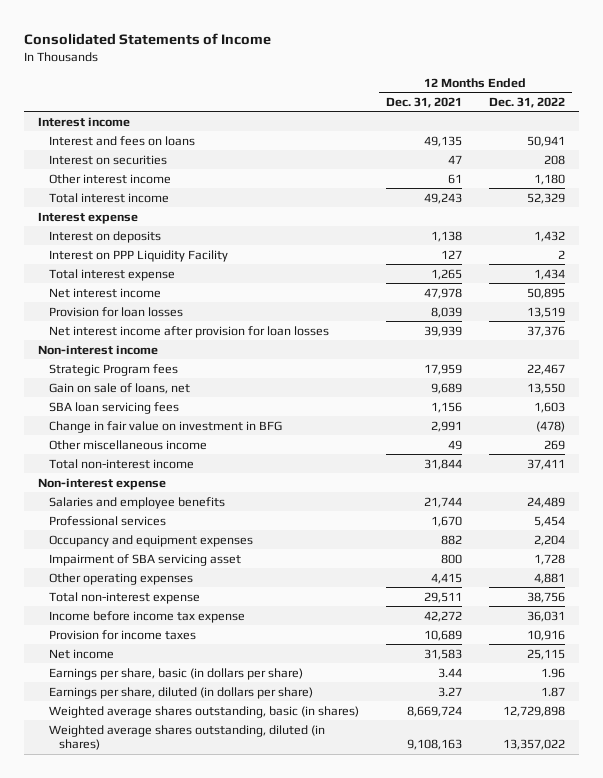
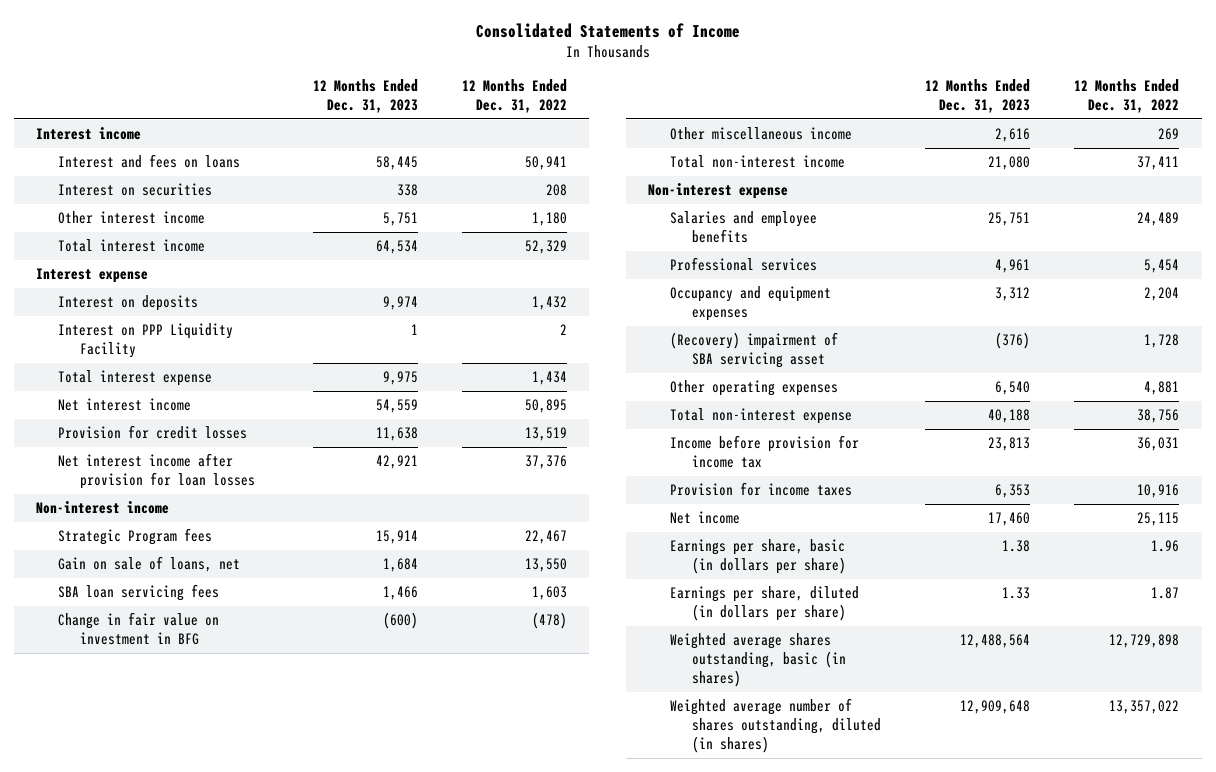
[385,96,462,108] Dec. 31, 2021 -> none
none -> [312,78,418,114] 12 Months Ended Dec. 31, 2023
[48,306,183,317] Provision for loan losses -> [57,425,247,440] Provision for credit losses
[48,553,241,566] Impairment of SBA servicing asset -> [670,332,839,369] (Recovery) impairment of SBA servicing asset
[48,610,245,623] Income before income tax expense -> [670,435,860,469] Income before provision for income tax
[48,724,325,751] Weighted average shares outstanding, diluted (in shares) -> [670,698,881,754] Weighted average number of shares outstanding, diluted (in shares)

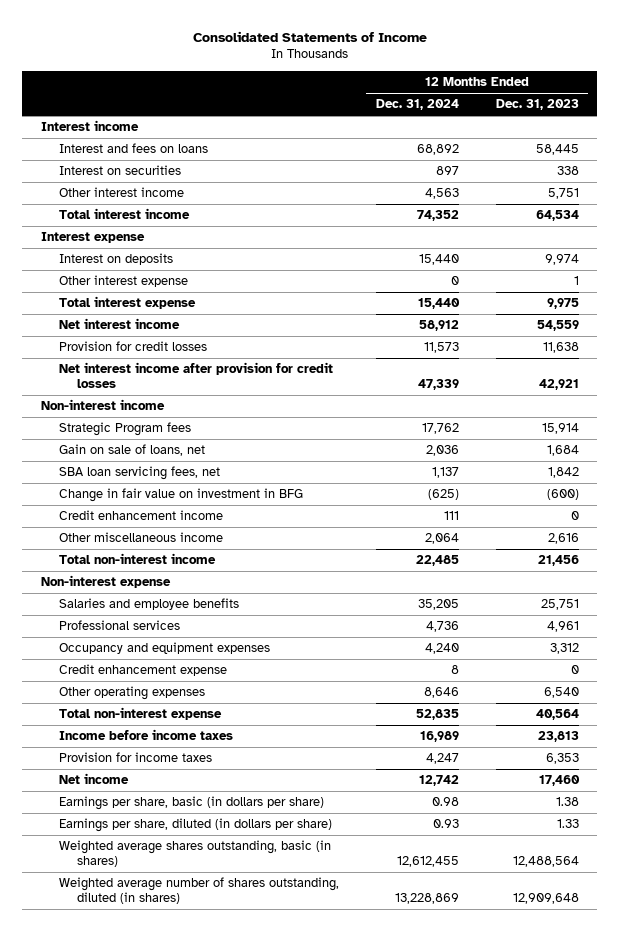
[462,78,568,114] 12 Months Ended Dec. 31, 2022 -> none
none -> [375,99,459,111] Dec. 31, 2024
[57,323,233,359] Interest on PPP Liquidity Facility -> none
none -> [58,275,188,288] Other interest expense
[57,453,255,490] Net interest income after provision for loan losses -> [58,362,333,388] Net interest income after provision for credit losses
[57,584,219,602] SBA loan servicing fees -> [58,466,220,481] SBA loan servicing fees, net
[382,586,418,601] 1,466 -> [547,467,579,479] 1,842
none -> [58,510,223,521] Credit enhancement income
[988,156,1031,171] 21,080 -> [537,555,579,567] 21,456
[670,332,839,369] (Recovery) impairment of SBA servicing asset -> none
none -> [58,664,227,677] Credit enhancement expense
[988,409,1031,424] 40,188 -> [535,709,579,721] 40,564
[670,435,860,469] Income before provision for income tax -> [58,729,233,741] Income before income taxes

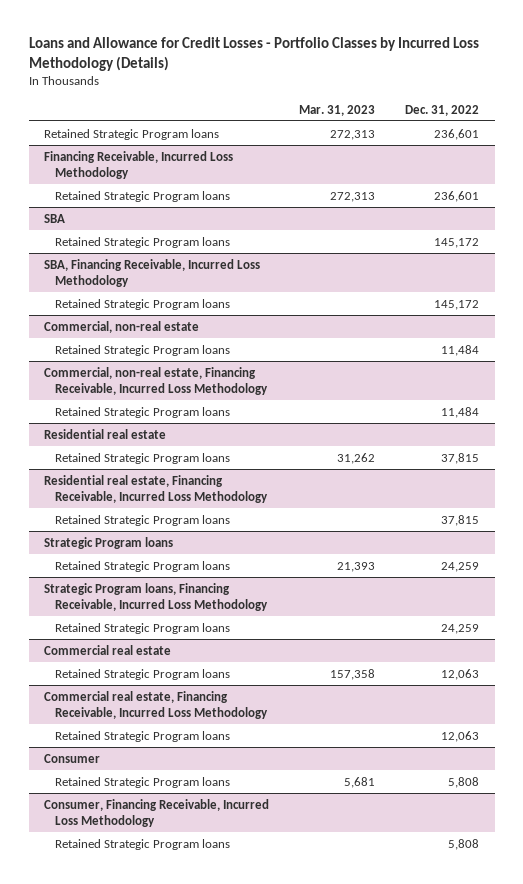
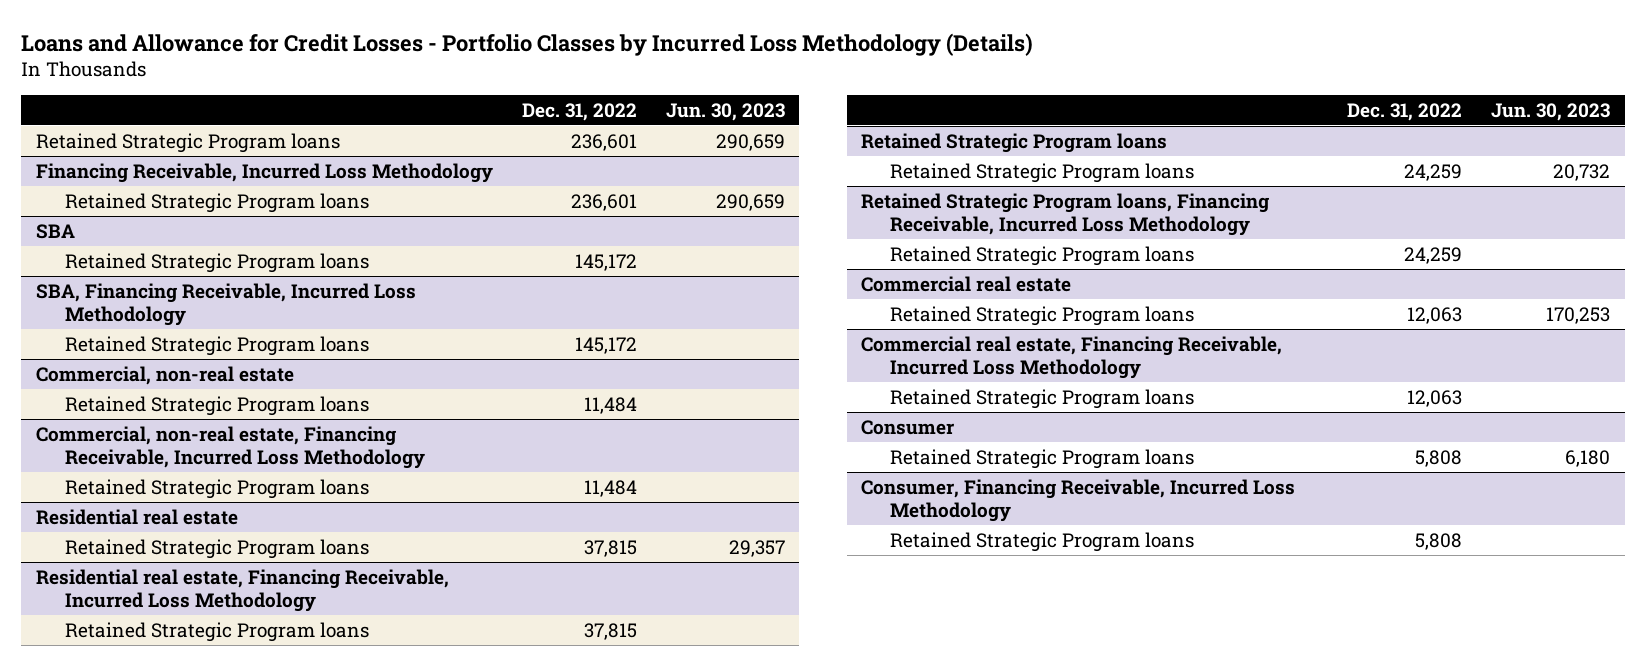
[299,104,376,116] Mar. 31, 2023 -> none
none -> [665,102,785,121] Jun. 30, 2023
[43,536,173,549] Strategic Program loans -> [861,132,1168,153] Retained Strategic Program loans
[43,582,268,611] Strategic Program loans, Financing Receivable, Incurred Loss Methodology -> [861,192,1270,237] Retained Strategic Program loans, Financing Receivable, Incurred Loss Methodology

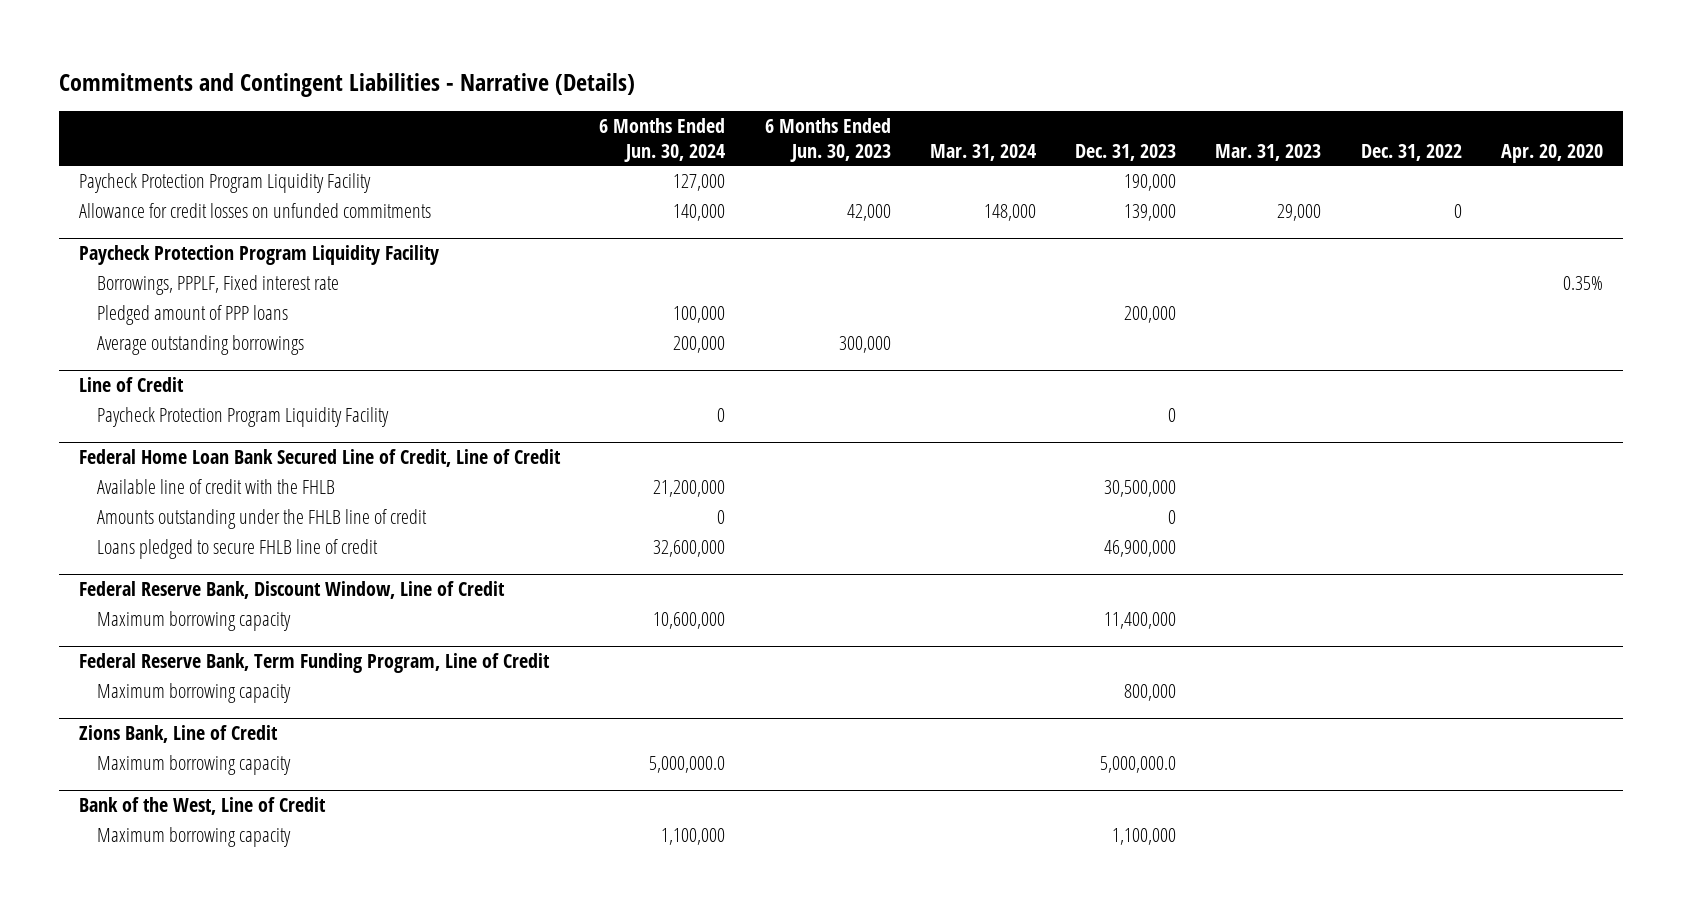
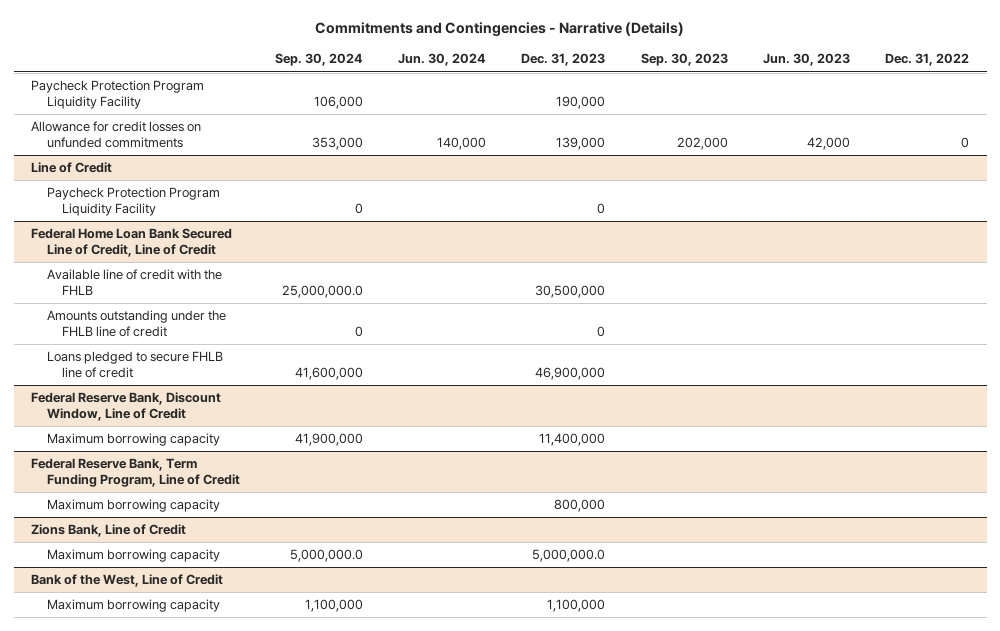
[59,72,636,97] Commitments and Contingent Liabilities - Narrative (Details) -> [315,22,685,38] Commitments and Contingencies - Narrative (Details)
[599,117,726,162] 6 Months Ended Jun. 30, 2024 -> none
[764,117,891,162] 6 Months Ended Jun. 30, 2023 -> none
[929,143,1036,161] Mar. 31, 2024 -> none
[1215,143,1322,161] Mar. 31, 2023 -> none
[1501,143,1604,163] Apr. 20, 2020 -> none
none -> [274,53,363,67] Sep. 30, 2024
none -> [398,53,487,67] Jun. 30, 2024
none -> [640,53,728,67] Sep. 30, 2023
none -> [762,53,850,67] Jun. 30, 2023
[78,245,439,266] Paycheck Protection Program Liquidity Facility -> none
[97,275,340,296] Borrowings, PPPLF, Fixed interest rate -> none
[97,305,289,326] Pledged amount of PPP loans -> none
[97,335,305,356] Average outstanding borrowings -> none

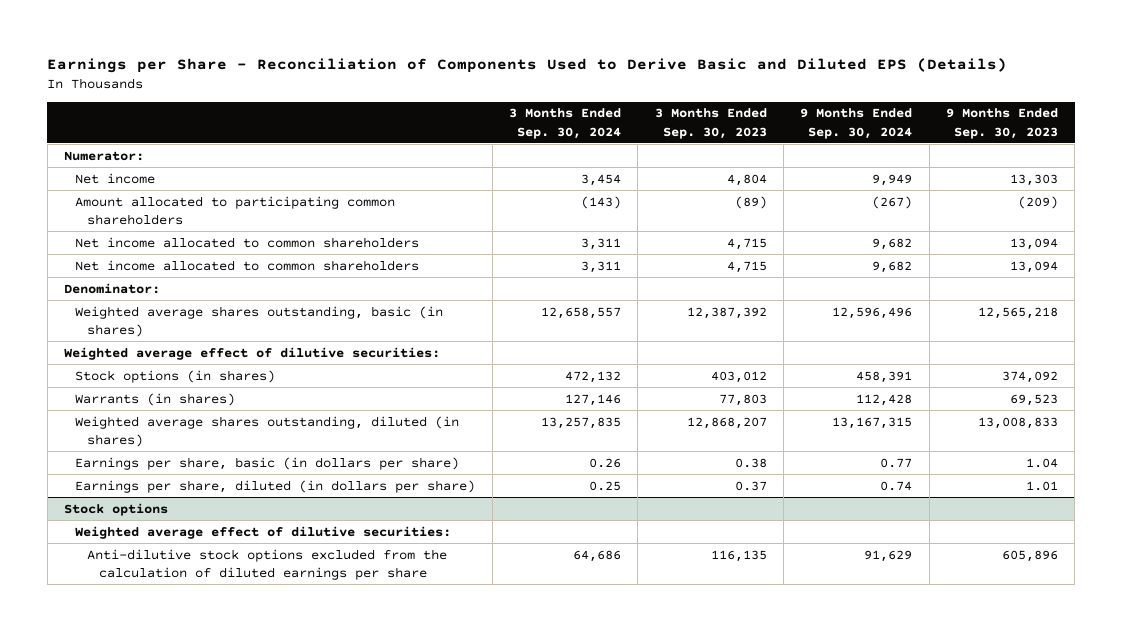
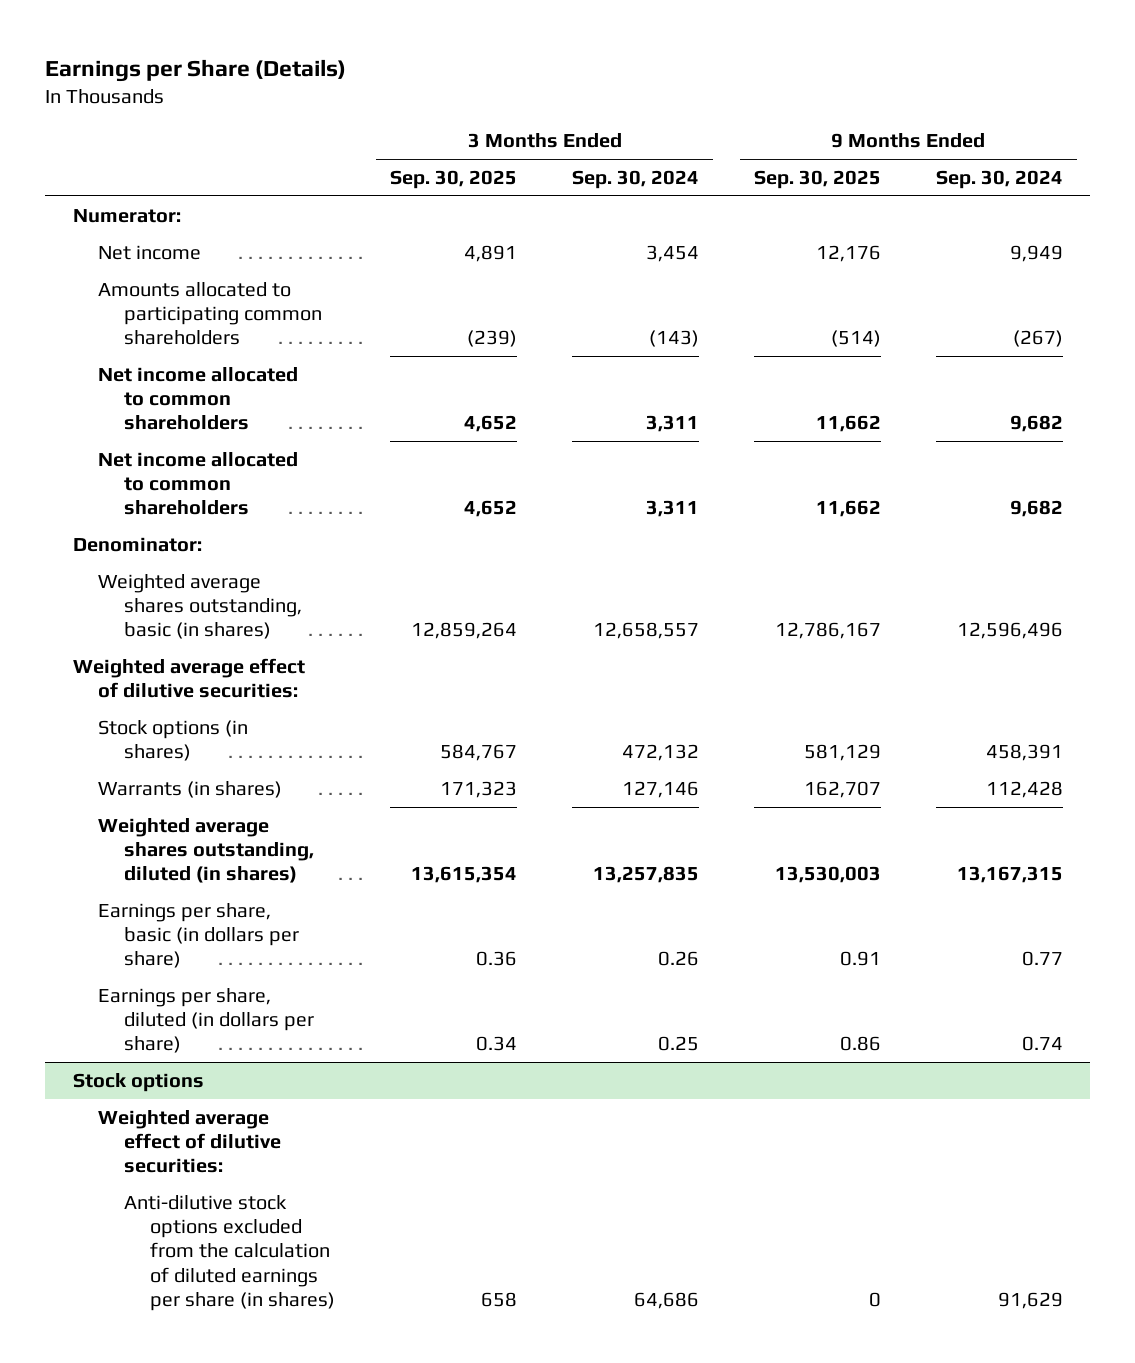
[47,57,1008,73] Earnings per Share - Reconciliation of Components Used to Derive Basic and Diluted EPS (Details) -> [45,58,347,82] Earnings per Share (Details)
[654,108,767,139] 3 Months Ended Sep. 30, 2023 -> none
[946,108,1059,139] 9 Months Ended Sep. 30, 2023 -> none
none -> [390,169,518,189] Sep. 30, 2025
none -> [753,169,881,189] Sep. 30, 2025
[75,195,396,225] Amount allocated to participating common shareholders -> [98,281,323,346] Amounts allocated to participating common shareholders
[86,548,447,580] Anti-dilutive stock options excluded from the calculation of diluted earnings per share -> [124,1194,336,1311] Anti-dilutive stock options excluded from the calculation of diluted earnings per share (in shares)

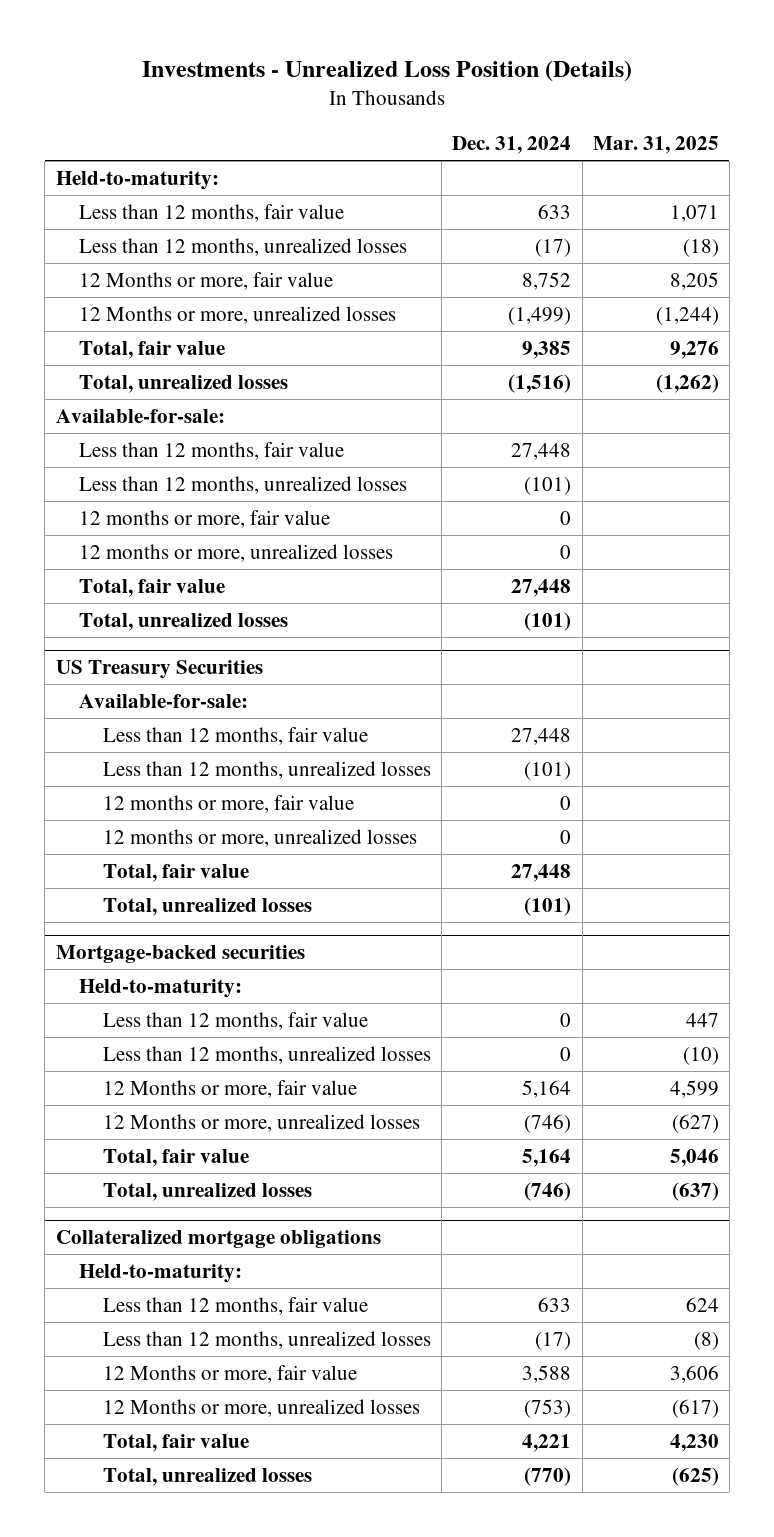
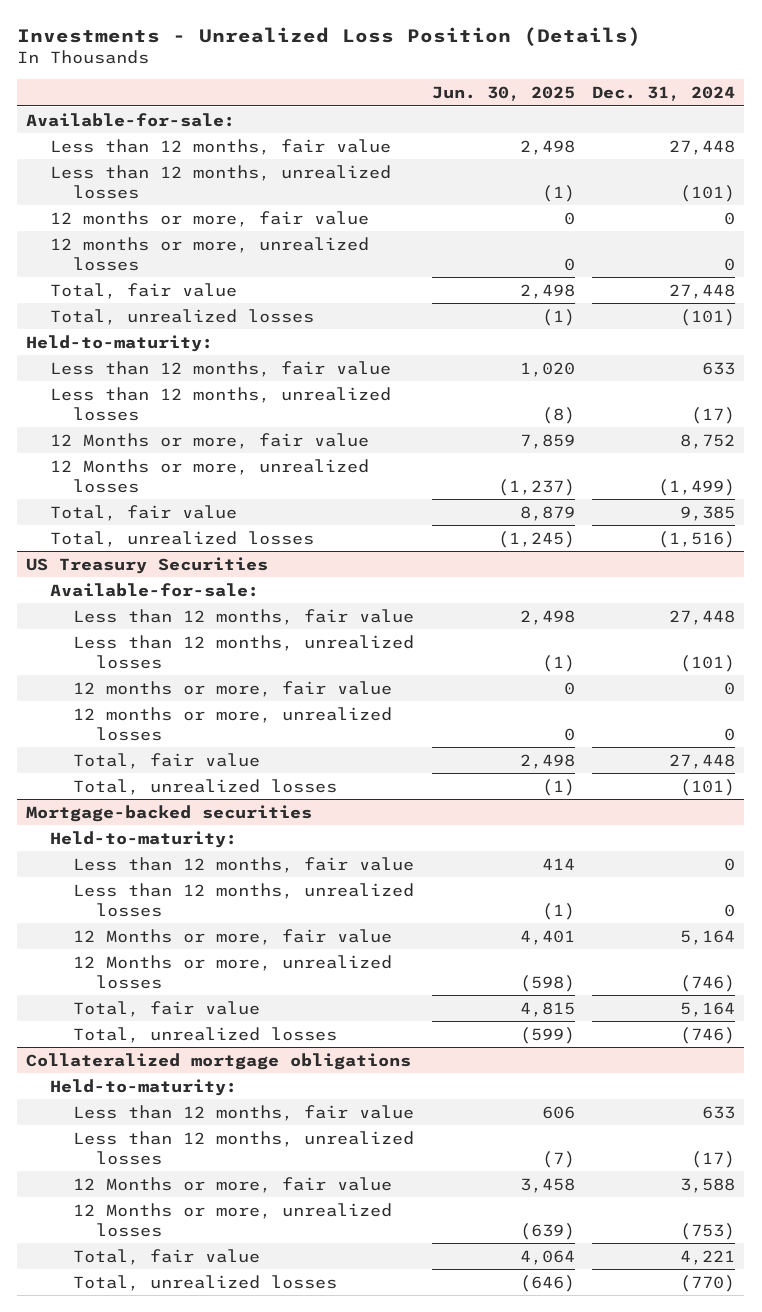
[592,135,719,154] Mar. 31, 2025 -> none
none -> [431,85,575,101] Jun. 30, 2025
[55,170,219,190] Held-to-maturity: -> [26,334,214,352] Held-to-maturity:
[79,203,345,222] Less than 12 months, fair value -> [49,360,391,377] Less than 12 months, fair value
[79,237,408,256] Less than 12 months, unrealized losses -> [49,386,391,421] Less than 12 months, unrealized losses
[79,271,334,290] 12 Months or more, fair value -> [49,432,369,449] 12 Months or more, fair value
[79,305,397,324] 12 Months or more, unrealized losses -> [49,458,369,493] 12 Months or more, unrealized losses
[79,340,226,359] Total, fair value -> [49,504,237,521] Total, fair value
[79,374,289,393] Total, unrealized losses -> [49,530,314,547] Total, unrealized losses

